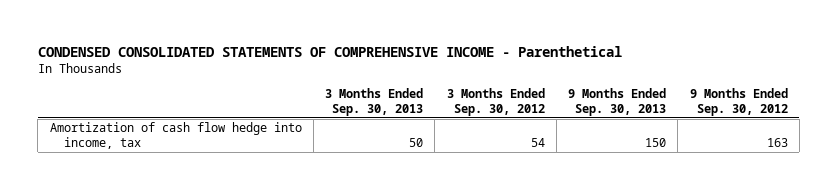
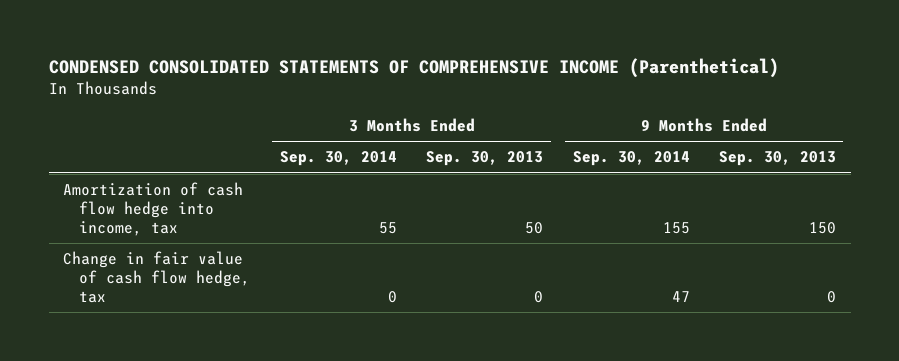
[37,45,622,57] CONDENSED CONSOLIDATED STATEMENTS OF COMPREHENSIVE INCOME - Parenthetical -> [48,58,779,79] CONDENSED CONSOLIDATED STATEMENTS OF COMPREHENSIVE INCOME (Parenthetical)
[446,88,545,117] 3 Months Ended Sep. 30, 2012 -> none
[689,88,788,117] 9 Months Ended Sep. 30, 2012 -> none
none -> [279,151,397,167] Sep. 30, 2014
none -> [572,151,690,167] Sep. 30, 2014
none -> [63,251,251,304] Change in fair value of cash flow hedge, tax

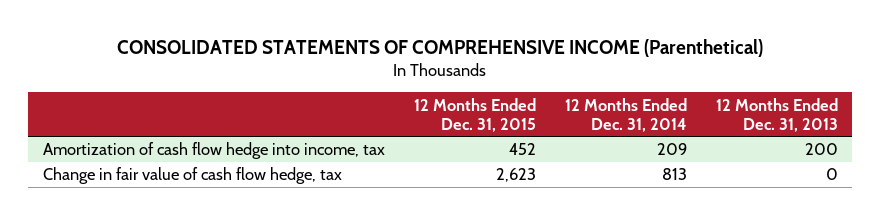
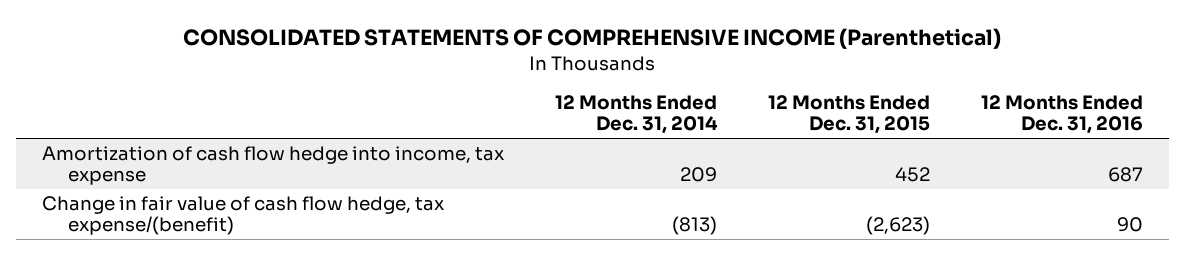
[715,97,838,132] 12 Months Ended Dec. 31, 2013 -> none
none -> [981,95,1144,135] 12 Months Ended Dec. 31, 2016
[42,142,385,160] Amortization of cash flow hedge into income, tax -> [41,146,504,186] Amortization of cash flow hedge into income, tax expense
[42,167,342,185] Change in fair value of cash flow hedge, tax -> [41,196,444,236] Change in fair value of cash flow hedge, tax expense/(benefit)
[495,168,536,183] 2,623 -> [865,216,930,236] (2,623)
[661,168,687,181] 813 -> [671,216,717,236] (813)

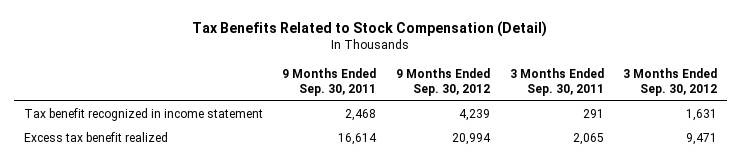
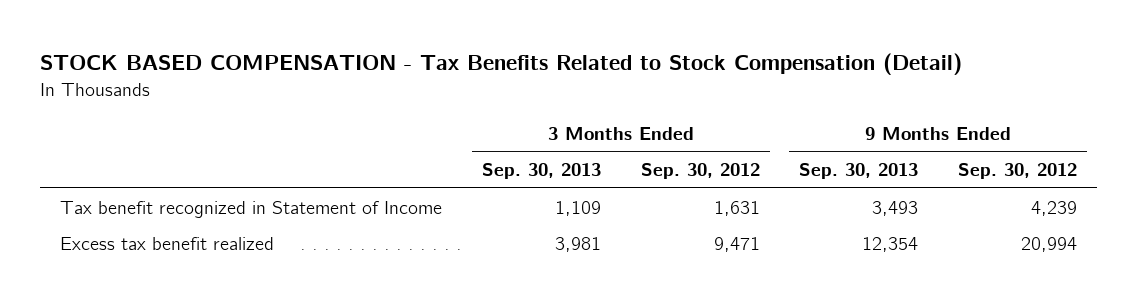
[192,20,548,37] Tax Benefits Related to Stock Compensation (Detail) -> [40,53,963,76] STOCK BASED COMPENSATION - Tax Benefits Related to Stock Compensation (Detail)
[282,67,377,97] 9 Months Ended Sep. 30, 2011 -> none
[509,67,604,97] 3 Months Ended Sep. 30, 2011 -> none
none -> [481,163,601,180] Sep. 30, 2013
none -> [799,163,919,180] Sep. 30, 2013
[23,108,263,122] Tax benefit recognized in income statement -> [60,200,443,218] Tax benefit recognized in Statement of Income

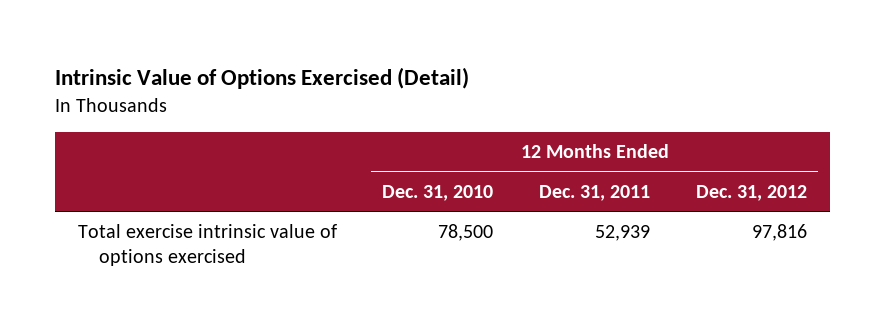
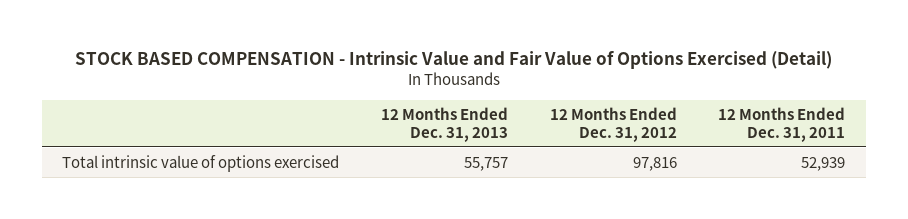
[54,67,469,90] Intrinsic Value of Options Exercised (Detail) -> [74,50,832,69] STOCK BASED COMPENSATION - Intrinsic Value and Fair Value of Options Exercised (Detail)
[382,184,494,201] Dec. 31, 2010 -> none
none -> [381,106,509,142] 12 Months Ended Dec. 31, 2013
[77,224,337,267] Total exercise intrinsic value of options exercised -> [62,154,340,172] Total intrinsic value of options exercised

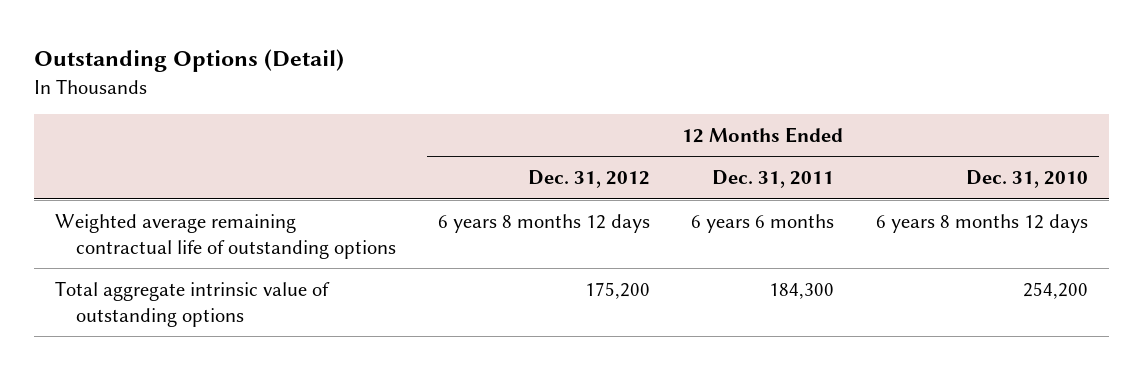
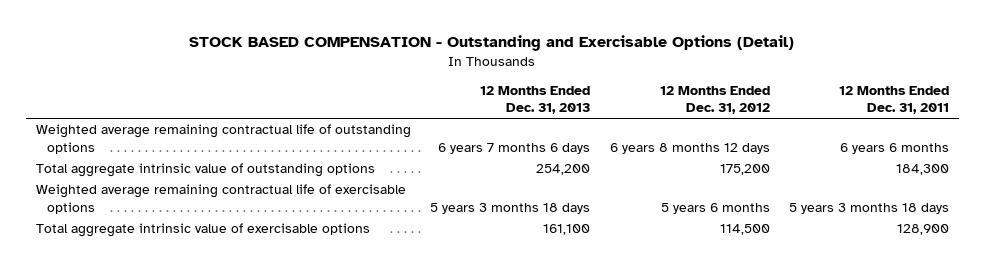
[34,49,345,73] Outstanding Options (Detail) -> [189,35,795,52] STOCK BASED COMPENSATION - Outstanding and Exercisable Options (Detail)
[966,170,1089,189] Dec. 31, 2010 -> none
none -> [480,85,591,115] 12 Months Ended Dec. 31, 2013
none -> [35,184,406,214] Weighted average remaining contractual life of exercisable options
none -> [35,223,370,238] Total aggregate intrinsic value of exercisable options

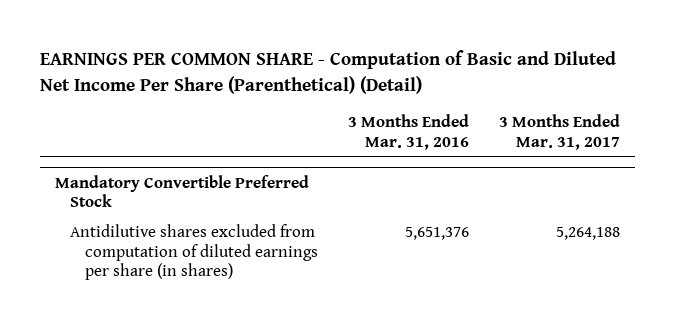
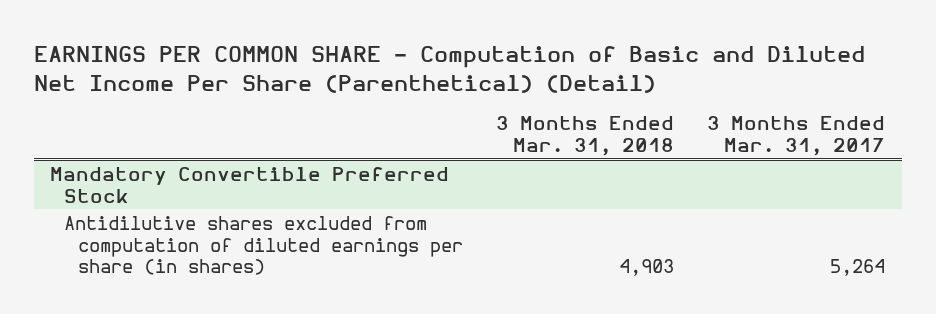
[347,114,469,150] 3 Months Ended Mar. 31, 2016 -> none
none -> [496,116,675,156] 3 Months Ended Mar. 31, 2018
[556,227,621,241] 5,264,188 -> [830,259,886,277] 5,264

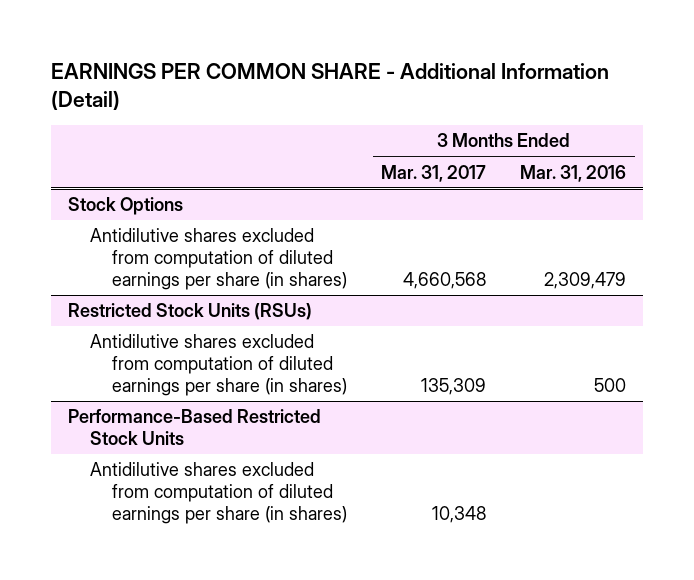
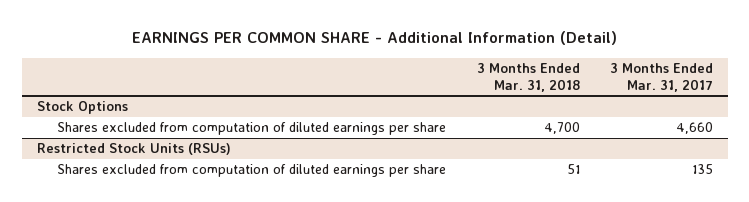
[520,164,627,182] Mar. 31, 2016 -> none
none -> [476,62,580,92] 3 Months Ended Mar. 31, 2018
[89,228,347,291] Antidilutive shares excluded from computation of diluted earnings per share (in shares) -> [57,122,447,136] Shares excluded from computation of diluted earnings per share
[403,272,487,290] 4,660,568 -> [675,122,713,135] 4,660
[67,409,321,446] Performance-Based Restricted Stock Units -> none
[89,462,347,525] Antidilutive shares excluded from computation of diluted earnings per share (in shares) -> none
[89,334,347,397] Antidilutive shares excluded from computation of diluted earnings per share (in shares) -> [57,164,447,178] Shares excluded from computation of diluted earnings per share
[421,378,487,396] 135,309 -> [691,164,713,175] 135

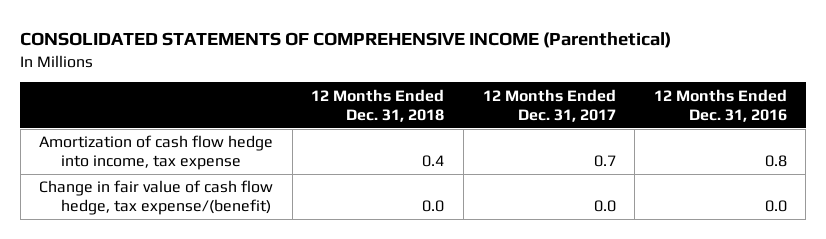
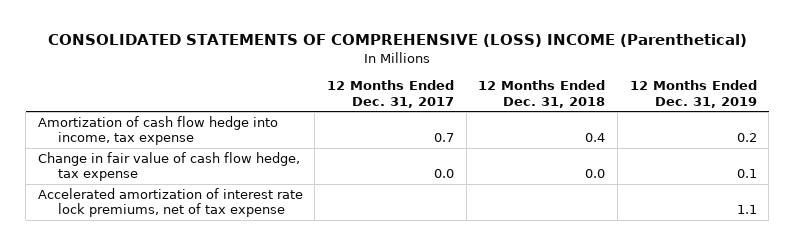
[20,31,672,48] CONSOLIDATED STATEMENTS OF COMPREHENSIVE INCOME (Parenthetical) -> [48,34,748,48] CONSOLIDATED STATEMENTS OF COMPREHENSIVE (LOSS) INCOME (Parenthetical)
[653,88,787,122] 12 Months Ended Dec. 31, 2016 -> none
none -> [629,80,757,108] 12 Months Ended Dec. 31, 2019
[39,180,274,216] Change in fair value of cash flow hedge, tax expense/(benefit) -> [37,151,300,182] Change in fair value of cash flow hedge, tax expense
none -> [37,187,303,218] Accelerated amortization of interest rate lock premiums, net of tax expense

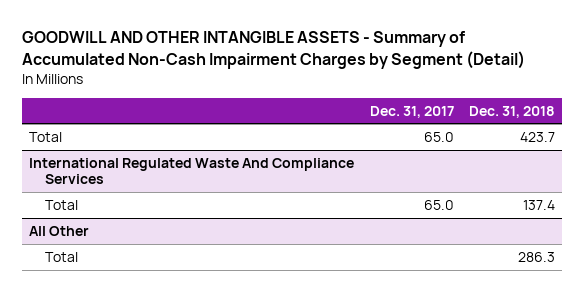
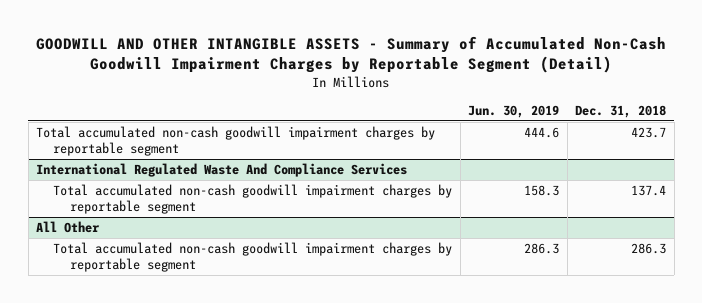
[21,31,525,69] GOODWILL AND OTHER INTANGIBLE ASSETS - Summary of Accumulated Non-Cash Impairment Charges by Segment (Detail) -> [36,35,667,73] GOODWILL AND OTHER INTANGIBLE ASSETS - Summary of Accumulated Non-Cash Goodwill Impairment Charges by Reportable Segment (Detail)
[369,105,454,118] Dec. 31, 2017 -> none
none -> [468,104,560,118] Jun. 30, 2019
[29,131,63,142] Total -> [36,126,436,157] Total accumulated non-cash goodwill impairment charges by reportable segment
[44,199,78,210] Total -> [53,184,453,215] Total accumulated non-cash goodwill impairment charges by reportable segment
[44,251,78,262] Total -> [53,242,453,273] Total accumulated non-cash goodwill impairment charges by reportable segment

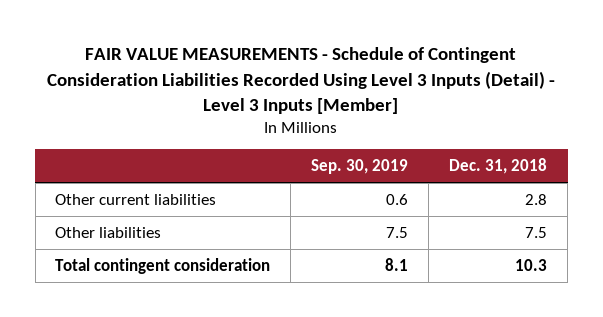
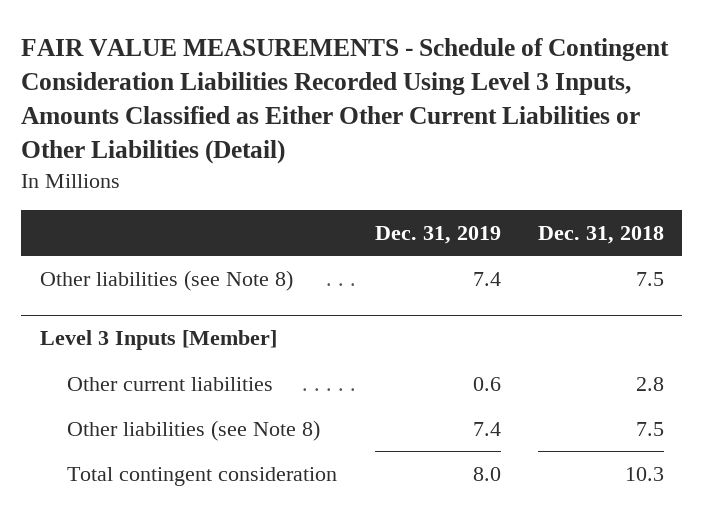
[47,47,556,115] FAIR VALUE MEASUREMENTS - Schedule of Contingent Consideration Liabilities Recorded Using Level 3 Inputs (Detail) - Level 3 Inputs [Member] -> [21,37,670,165] FAIR VALUE MEASUREMENTS - Schedule of Contingent Consideration Liabilities Recorded Using Level 3 Inputs, Amounts Classified as Either Other Current Liabilities or Other Liabilities (Detail)
[311,159,409,175] Sep. 30, 2019 -> none
none -> [374,225,501,244] Dec. 31, 2019
none -> [39,269,293,291] Other liabilities (see Note 8)
none -> [39,330,277,351] Level 3 Inputs [Member]
[55,226,162,238] Other liabilities -> [67,419,321,441] Other liabilities (see Note 8)

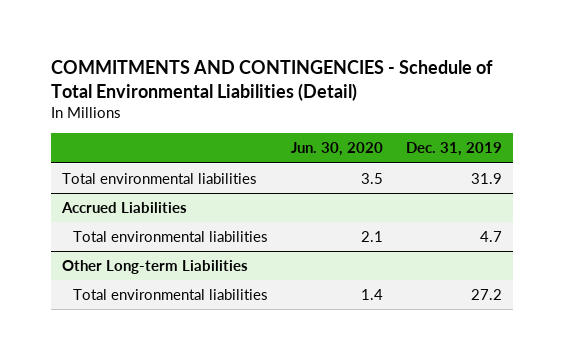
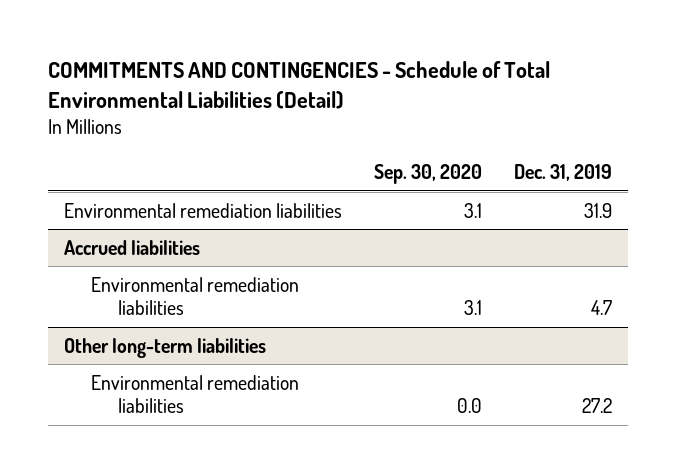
[290,142,383,157] Jun. 30, 2020 -> none
none -> [374,164,483,185] Sep. 30, 2020
[61,173,257,185] Total environmental liabilities -> [63,202,342,218] Environmental remediation liabilities
[60,202,187,214] Accrued Liabilities -> [63,239,200,255] Accrued liabilities
[73,231,269,243] Total environmental liabilities -> [91,276,300,316] Environmental remediation liabilities
[61,260,248,275] Other Long-term Liabilities -> [63,337,266,358] Other long-term liabilities
[73,289,269,301] Total environmental liabilities -> [91,374,300,414] Environmental remediation liabilities

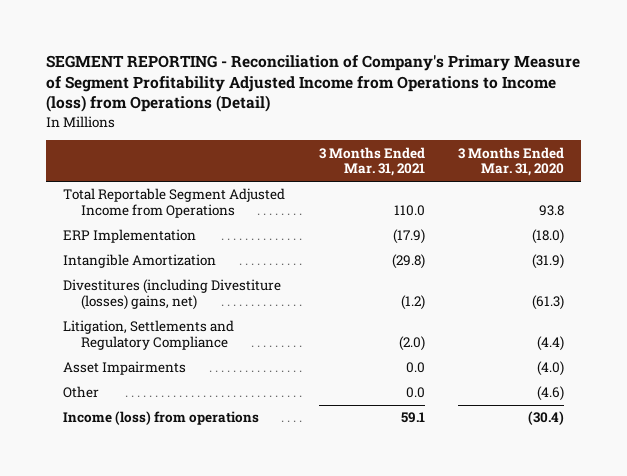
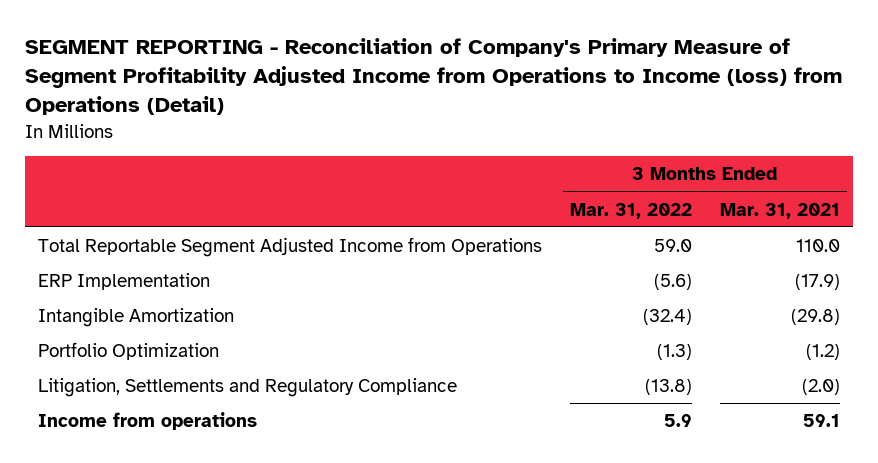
[458,146,565,177] 3 Months Ended Mar. 31, 2020 -> none
none -> [570,202,693,219] Mar. 31, 2022
[62,279,281,311] Divestitures (including Divestiture (losses) gains, net) -> none
none -> [38,342,220,361] Portfolio Optimization
[62,361,186,376] Asset Impairments -> none
[62,386,99,399] Other -> none
[62,411,259,426] Income (loss) from operations -> [38,412,258,431] Income from operations

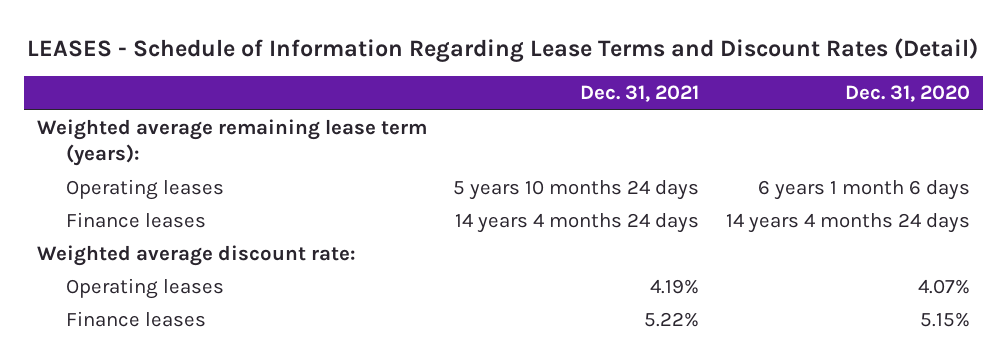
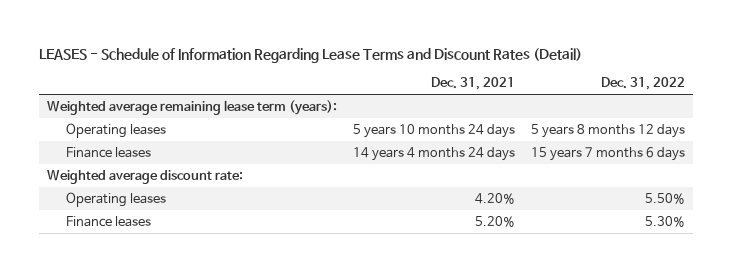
[844,85,970,103] Dec. 31, 2020 -> none
none -> [601,76,686,90] Dec. 31, 2022
[650,279,700,295] 4.19% -> [475,193,516,205] 4.20%
[644,312,700,328] 5.22% -> [475,216,516,228] 5.20%

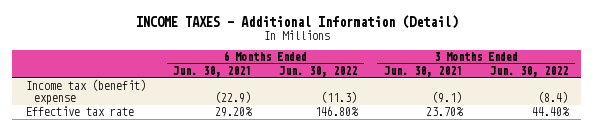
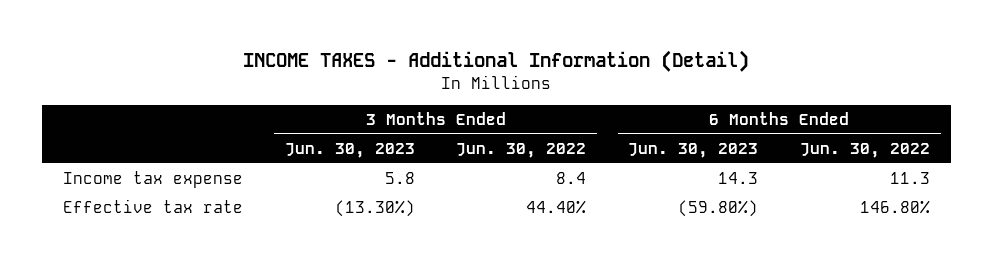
[173,66,252,78] Jun. 30, 2021 -> none
[384,66,463,78] Jun. 30, 2021 -> none
none -> [284,143,415,159] Jun. 30, 2023
none -> [628,143,759,159] Jun. 30, 2023
[26,79,147,105] Income tax (benefit) expense -> [62,171,243,189] Income tax expense
[320,90,357,103] (11.3) -> [890,172,931,185] 11.3
[537,90,568,103] (8.4) -> [556,172,587,185] 8.4

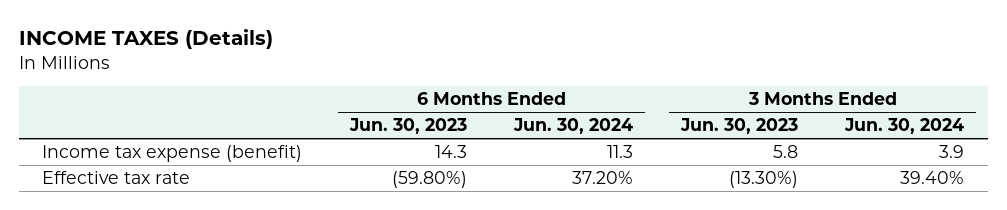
[243,49,750,72] INCOME TAXES - Additional Information (Detail) -> [18,29,273,50] INCOME TAXES (Details)
[456,143,587,159] Jun. 30, 2022 -> none
[800,143,931,159] Jun. 30, 2022 -> none
none -> [513,118,634,135] Jun. 30, 2024
none -> [844,118,965,135] Jun. 30, 2024
[62,171,243,189] Income tax expense -> [42,145,303,163] Income tax expense (benefit)

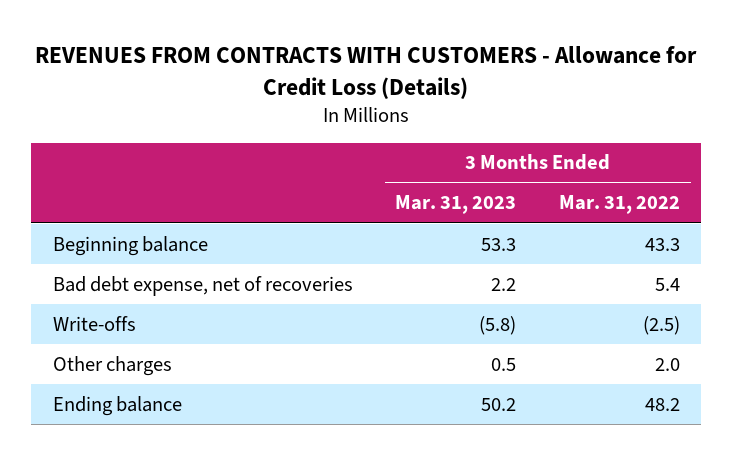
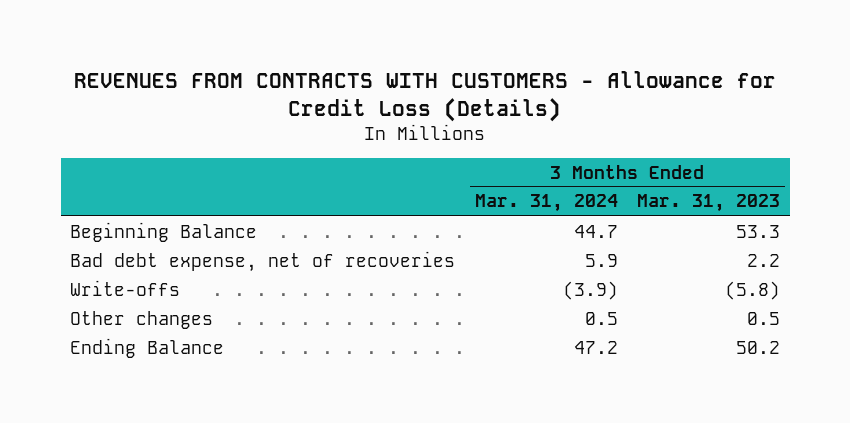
[558,195,680,215] Mar. 31, 2022 -> none
none -> [474,194,618,213] Mar. 31, 2024
[52,235,208,256] Beginning balance -> [70,221,258,242] Beginning Balance
[52,355,172,376] Other charges -> [70,310,214,329] Other changes
[52,395,182,416] Ending balance -> [70,337,225,358] Ending Balance

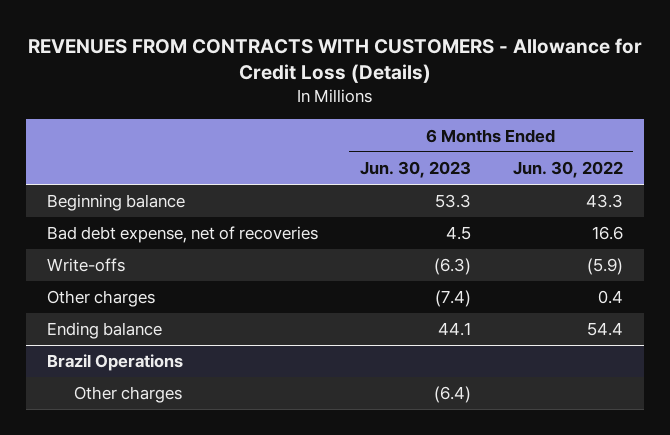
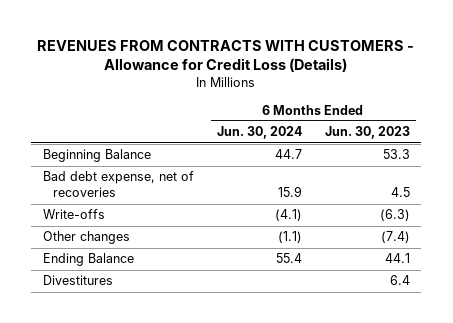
[512,161,623,179] Jun. 30, 2022 -> none
none -> [216,126,302,140] Jun. 30, 2024
[46,194,185,212] Beginning balance -> [42,149,151,163] Beginning Balance
[46,354,183,372] Brazil Operations -> none
[73,386,182,404] Other charges -> none
[46,290,155,308] Other charges -> [42,231,130,245] Other changes
[46,322,162,340] Ending balance -> [42,253,134,267] Ending Balance
none -> [42,275,113,286] Divestitures

